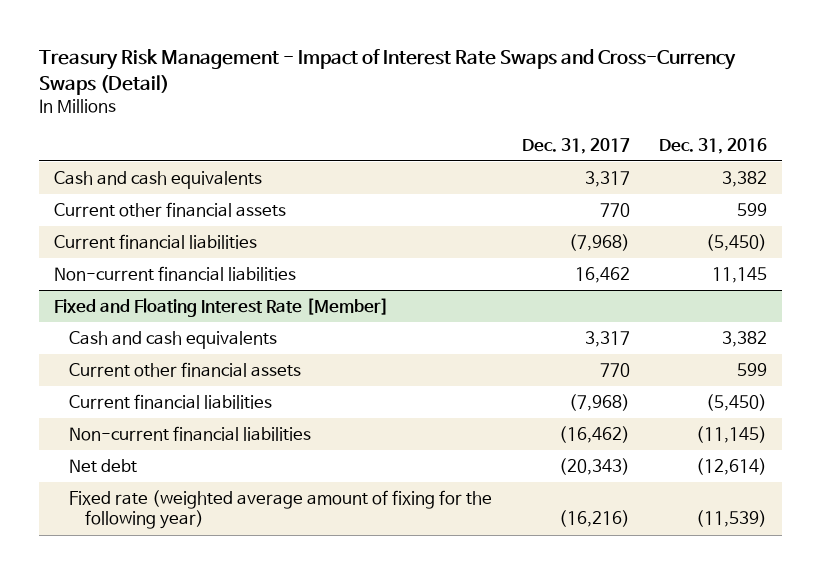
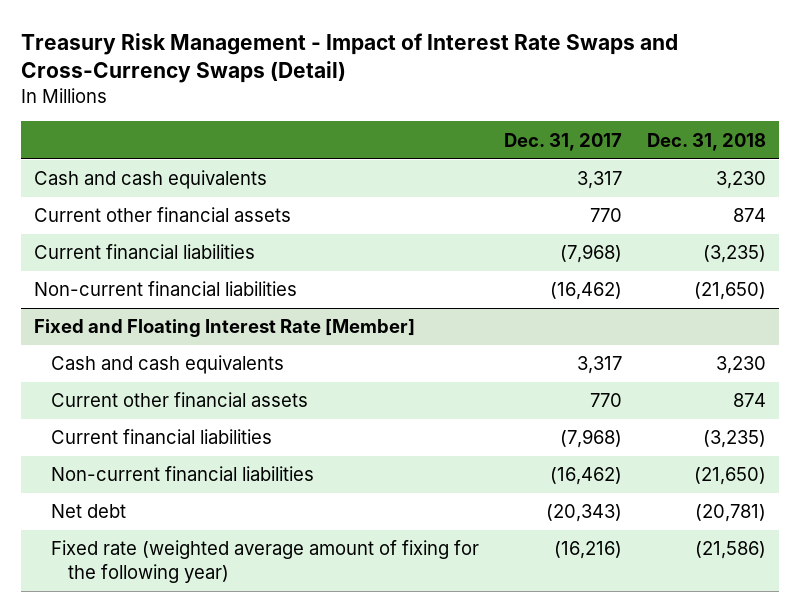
[659,137,768,154] Dec. 31, 2016 -> none
none -> [647,132,767,151] Dec. 31, 2018
[574,267,630,284] 16,462 -> [550,282,623,301] (16,462)

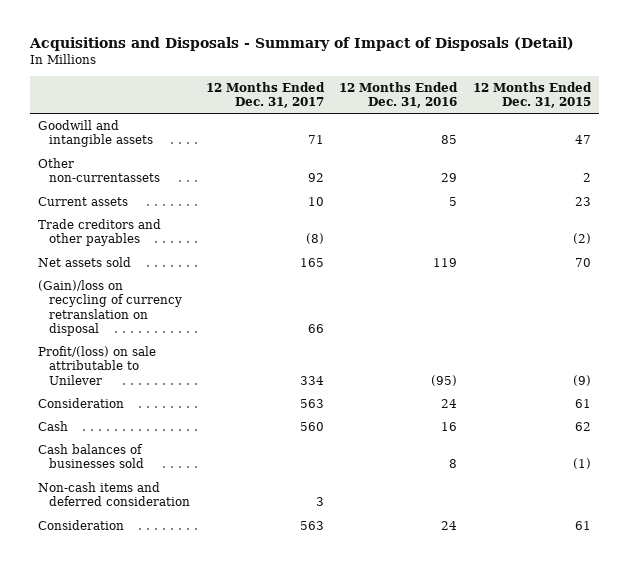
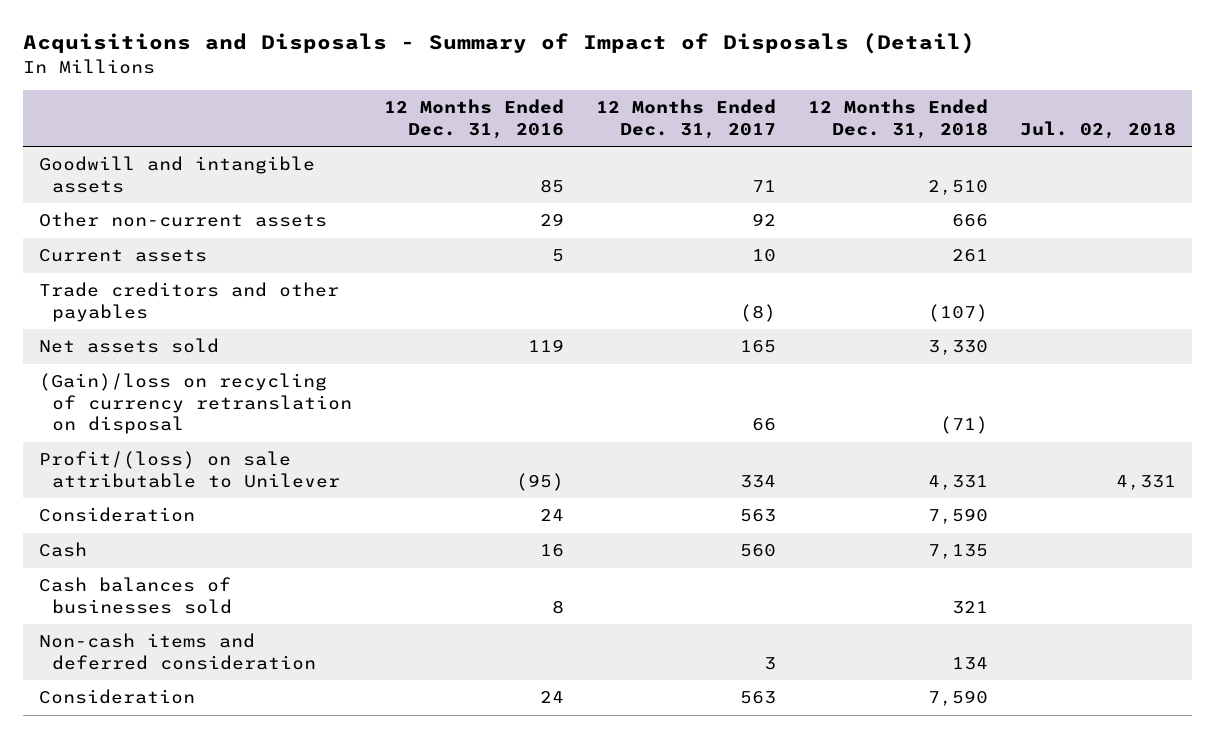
[473,81,593,108] 12 Months Ended Dec. 31, 2015 -> none
none -> [808,99,989,139] 12 Months Ended Dec. 31, 2018
none -> [1020,120,1177,139] Jul. 02, 2018
[37,157,160,183] Other non-currentassets -> [38,212,327,228] Other non-current assets

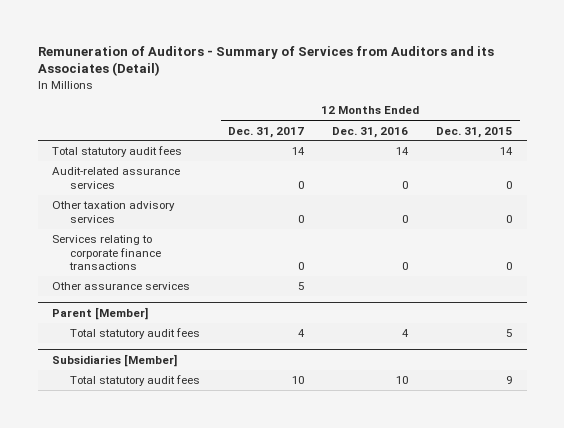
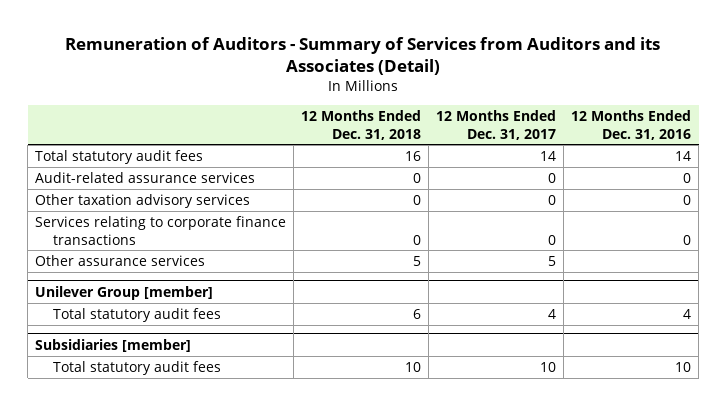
[436,126,513,138] Dec. 31, 2015 -> none
none -> [301,109,422,140] 12 Months Ended Dec. 31, 2018
[51,306,148,320] Parent [Member] -> [35,285,214,300] Unilever Group [member]
[51,353,177,367] Subsidiaries [Member] -> [35,338,192,352] Subsidiaries [member]

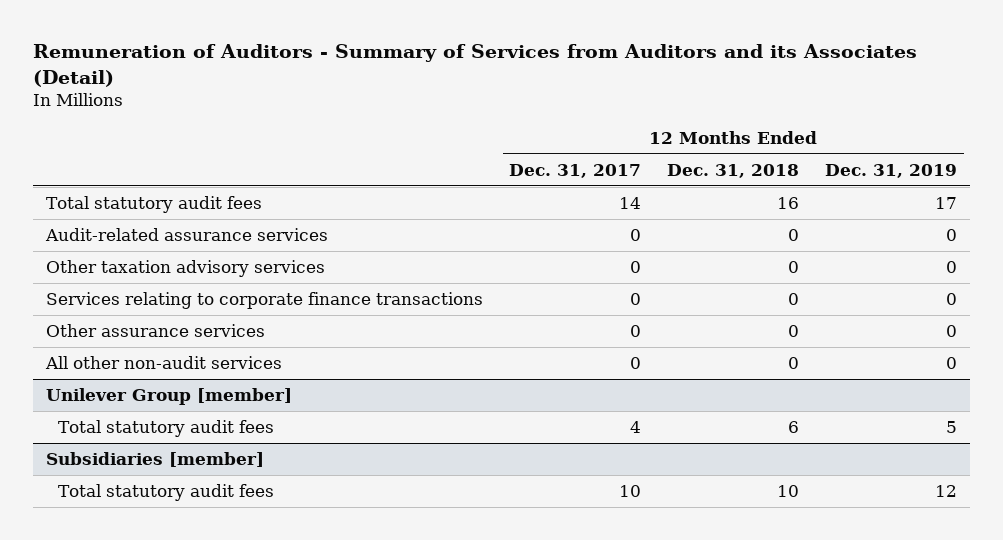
[571,109,692,140] 12 Months Ended Dec. 31, 2016 -> none
none -> [825,163,958,178] Dec. 31, 2019
[413,255,422,266] 5 -> [788,324,800,337] 0
[548,255,557,266] 5 -> [630,324,642,337] 0
none -> [45,355,283,369] All other non-audit services

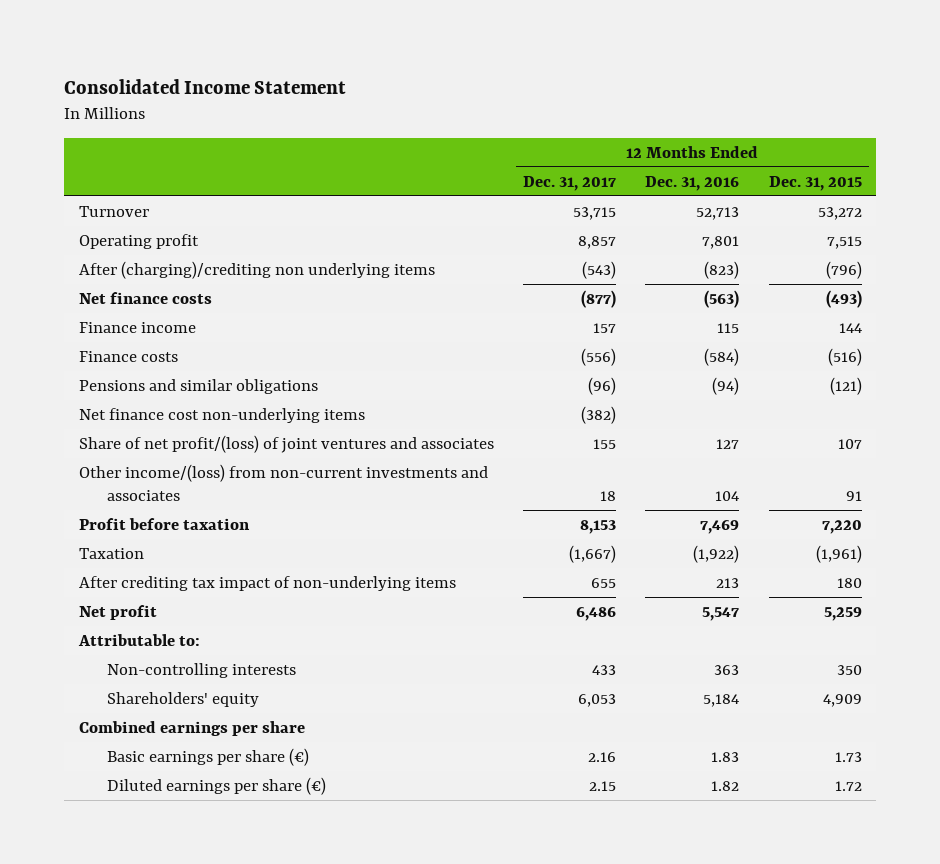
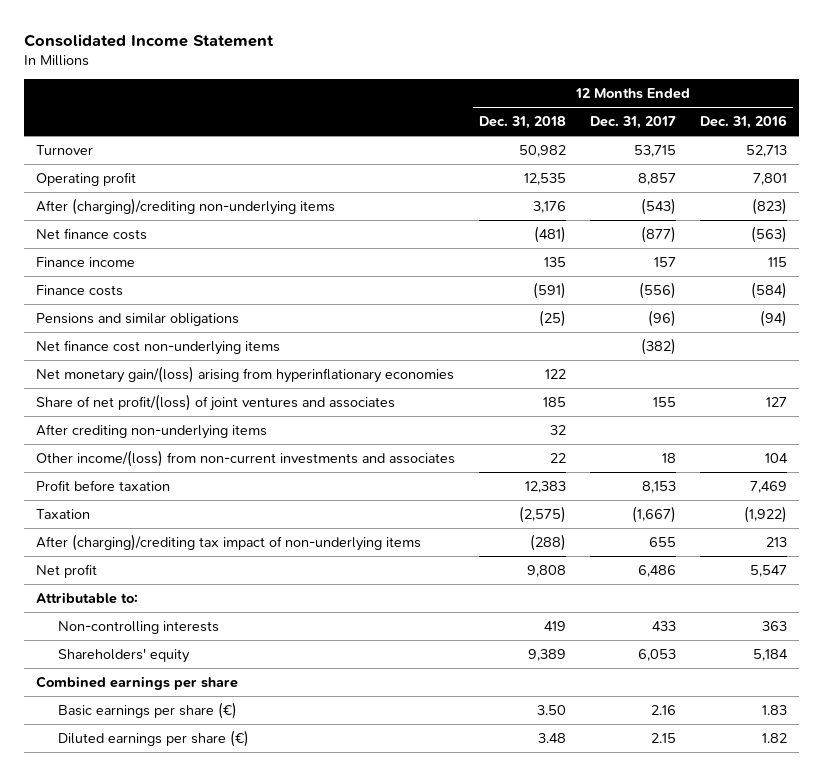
[768,175,862,191] Dec. 31, 2015 -> none
none -> [478,116,566,130] Dec. 31, 2018
[78,260,435,279] After (charging)/crediting non underlying items -> [35,197,335,215] After (charging)/crediting non-underlying items
none -> [35,365,454,383] Net monetary gain/(loss) arising from hyperinflationary economies
none -> [35,423,267,439] After crediting non-underlying items
[78,575,456,591] After crediting tax impact of non-underlying items -> [35,533,421,551] After (charging)/crediting tax impact of non-underlying items

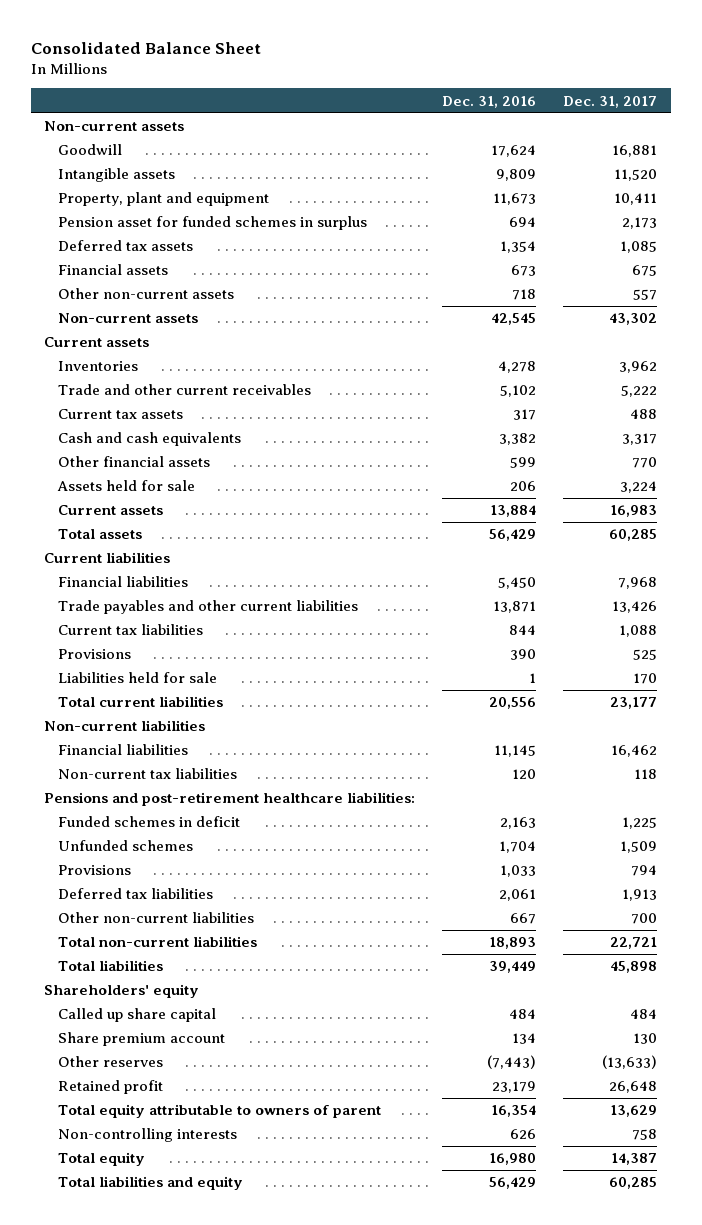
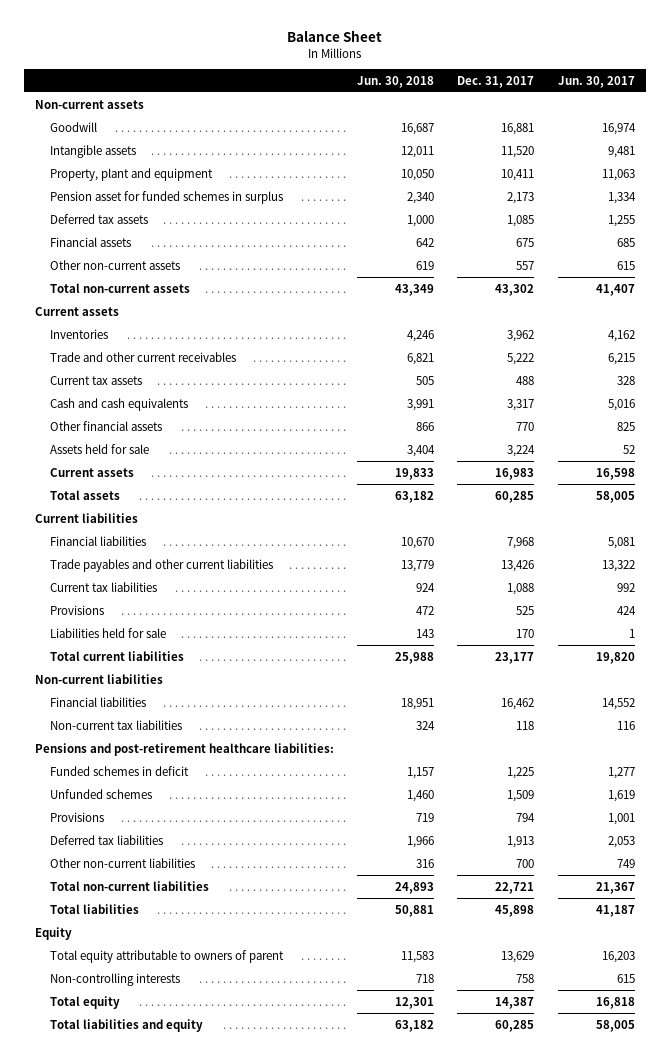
[30,41,261,54] Consolidated Balance Sheet -> [286,29,382,42] Balance Sheet
[442,95,537,108] Dec. 31, 2016 -> none
none -> [357,75,435,88] Jun. 30, 2018
none -> [557,75,635,88] Jun. 30, 2017
[58,313,199,324] Non-current assets -> [50,282,191,293] Total non-current assets
[58,1008,217,1023] Called up share capital -> none
[58,1032,226,1047] Share premium account -> none
[58,1056,164,1068] Other reserves -> none
[58,1080,164,1095] Retained profit -> none
[44,984,200,999] Shareholders' equity -> [35,926,73,940] Equity

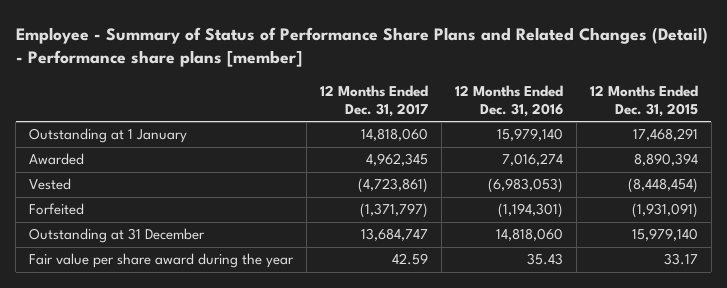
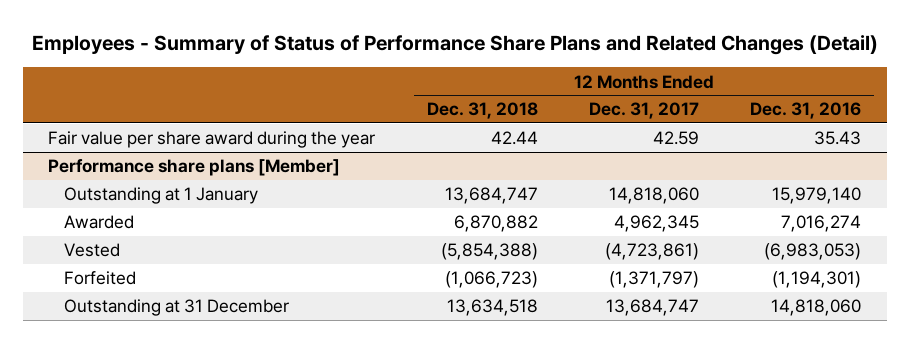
[15,26,708,68] Employee - Summary of Status of Performance Share Plans and Related Changes (Detail) - Performance share plans [member] -> [31,34,878,55] Employees - Summary of Status of Performance Share Plans and Related Changes (Detail)
[589,84,698,117] 12 Months Ended Dec. 31, 2015 -> none
none -> [426,102,538,120] Dec. 31, 2018
[29,253,295,269] Fair value per share award during the year -> [48,131,376,149] Fair value per share award during the year
none -> [48,159,341,177] Performance share plans [Member]

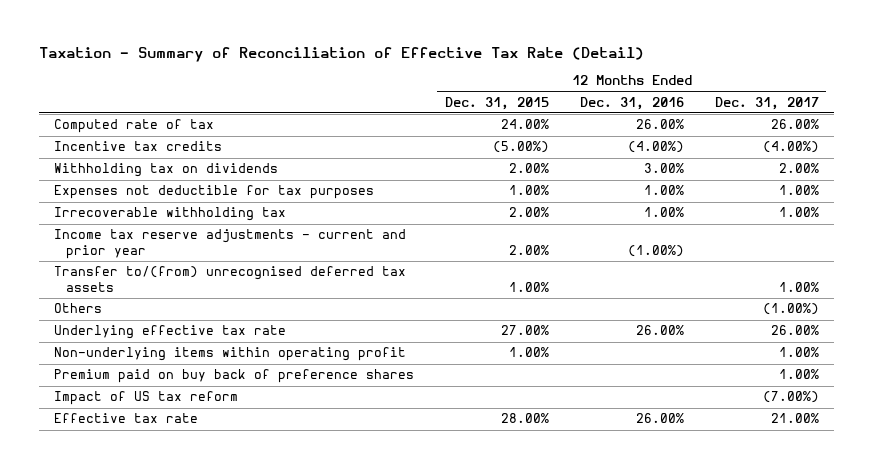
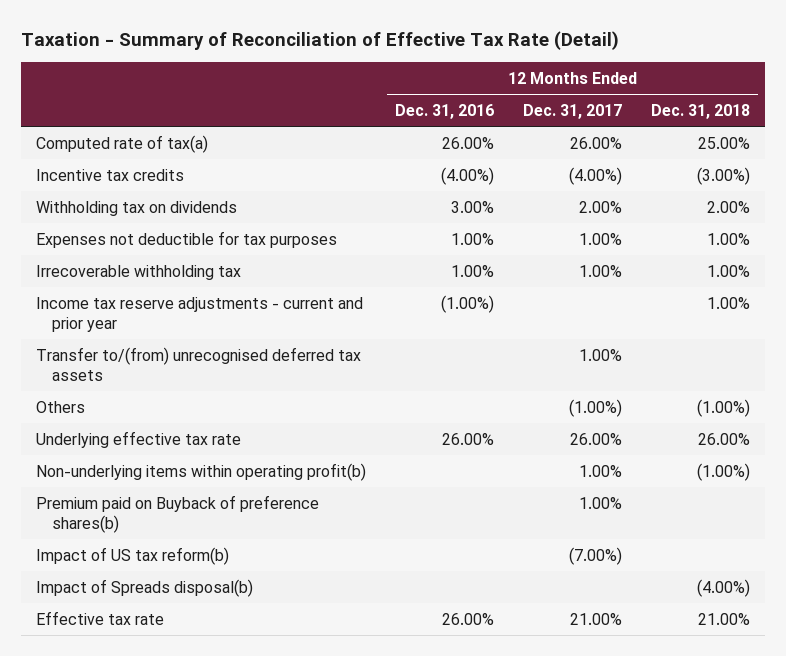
[444,96,549,110] Dec. 31, 2015 -> none
none -> [651,103,751,119] Dec. 31, 2018
[53,119,214,134] Computed rate of tax -> [35,134,208,153] Computed rate of tax(a)
[53,347,406,362] Non-underlying items within operating profit -> [35,462,366,481] Non-underlying items within operating profit(b)
[53,369,414,384] Premium paid on buy back of preference shares -> [35,494,319,533] Premium paid on Buyback of preference shares(b)
[53,391,238,406] Impact of US tax reform -> [35,546,229,565] Impact of US tax reform(b)
none -> [35,578,253,597] Impact of Spreads disposal(b)

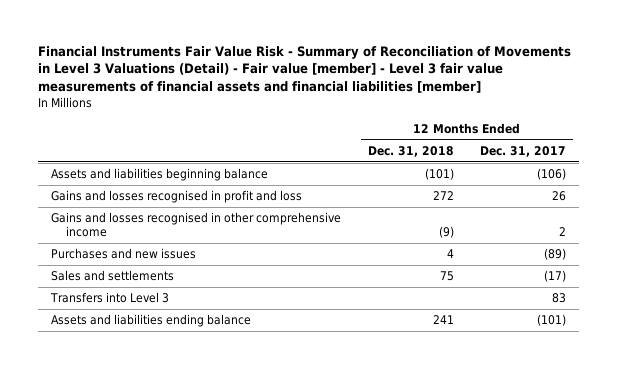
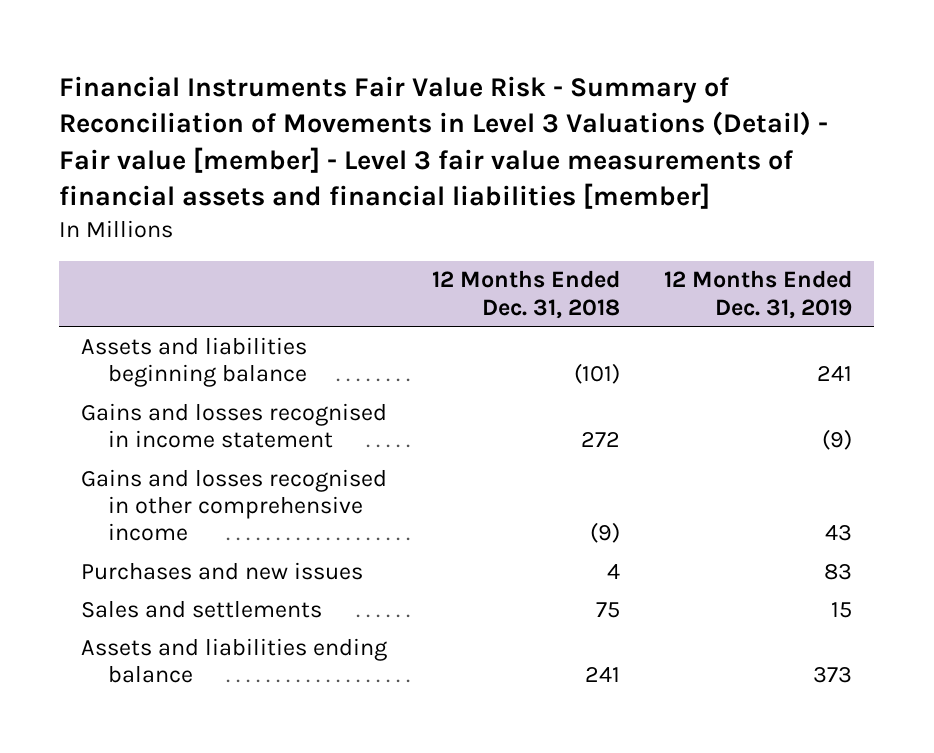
[479,145,566,157] Dec. 31, 2017 -> none
none -> [664,270,853,319] 12 Months Ended Dec. 31, 2019
[51,190,303,204] Gains and losses recognised in profit and loss -> [81,402,388,448] Gains and losses recognised in income statement
[50,292,170,304] Transfers into Level 3 -> none

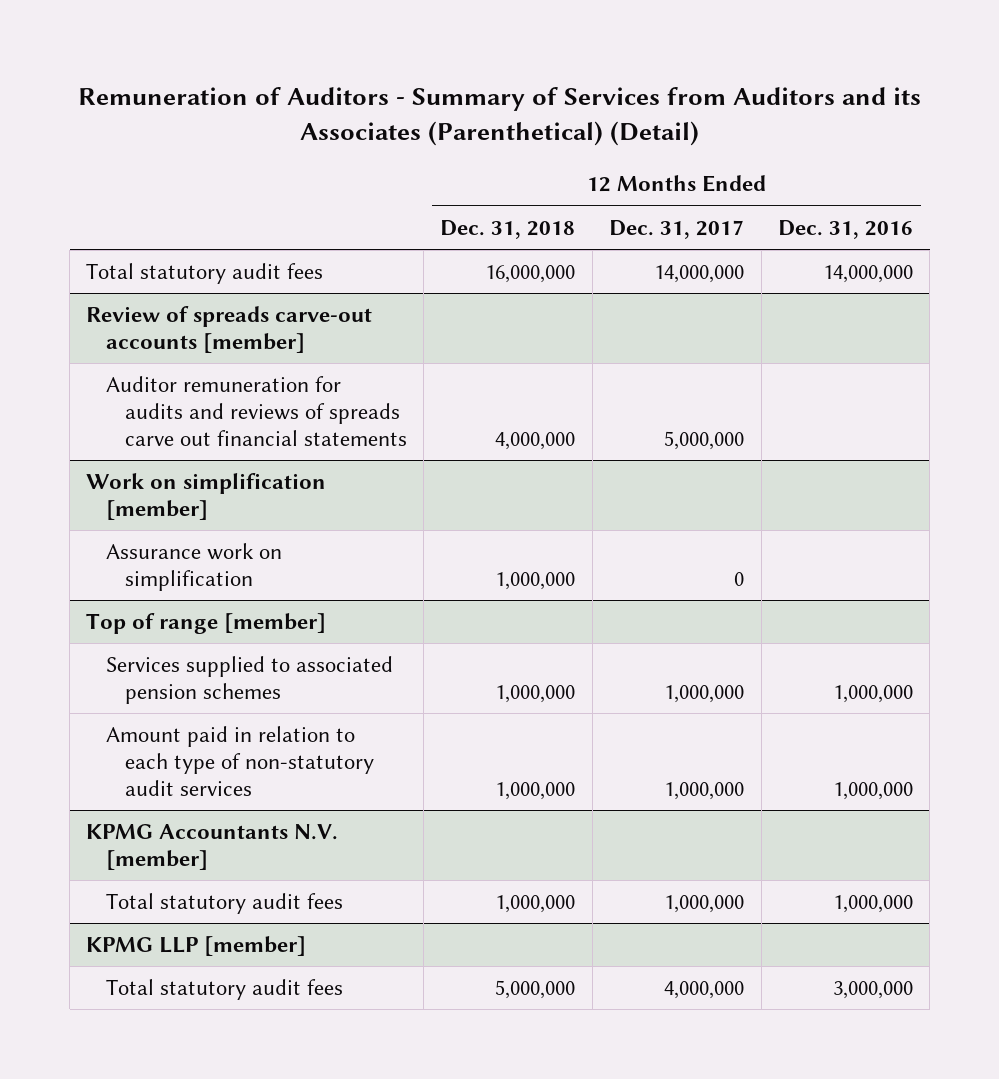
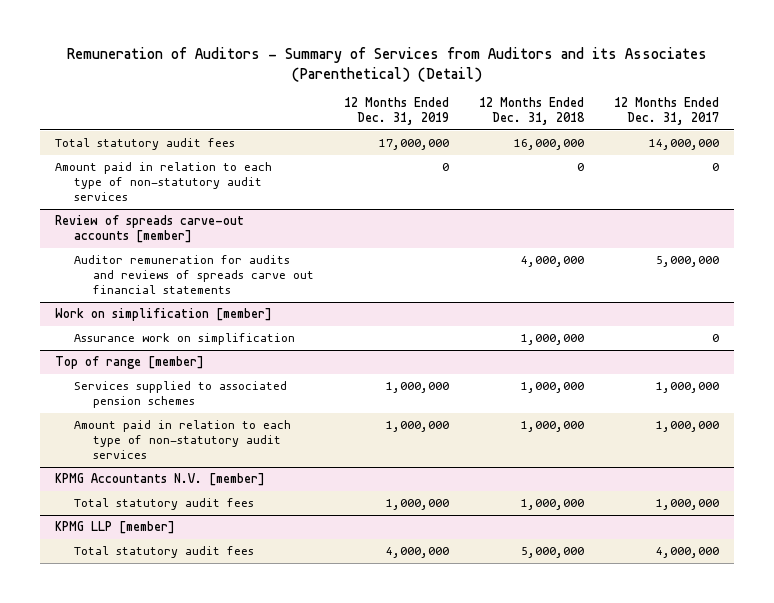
[777,219,913,239] Dec. 31, 2016 -> none
none -> [343,97,449,126] 12 Months Ended Dec. 31, 2019
none -> [54,162,272,202] Amount paid in relation to each type of non-statutory audit services

